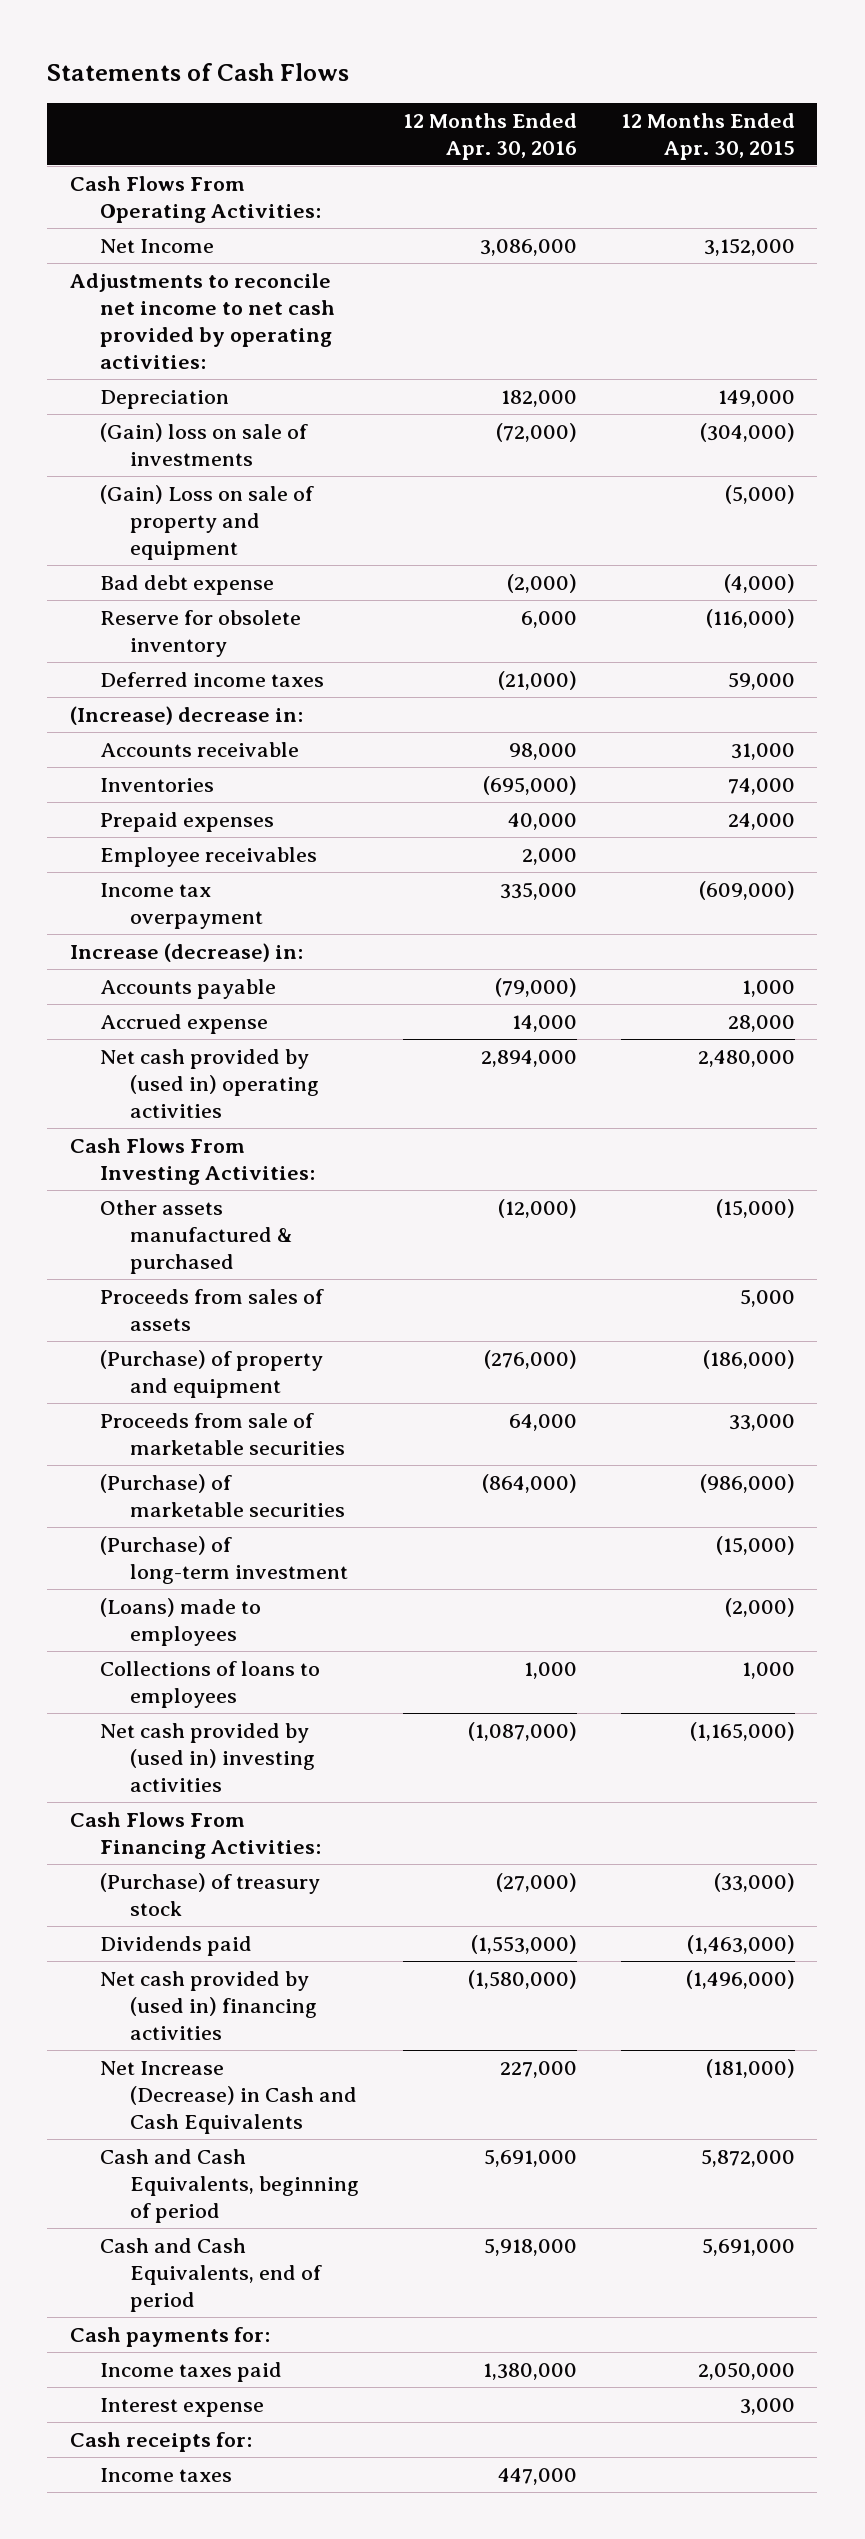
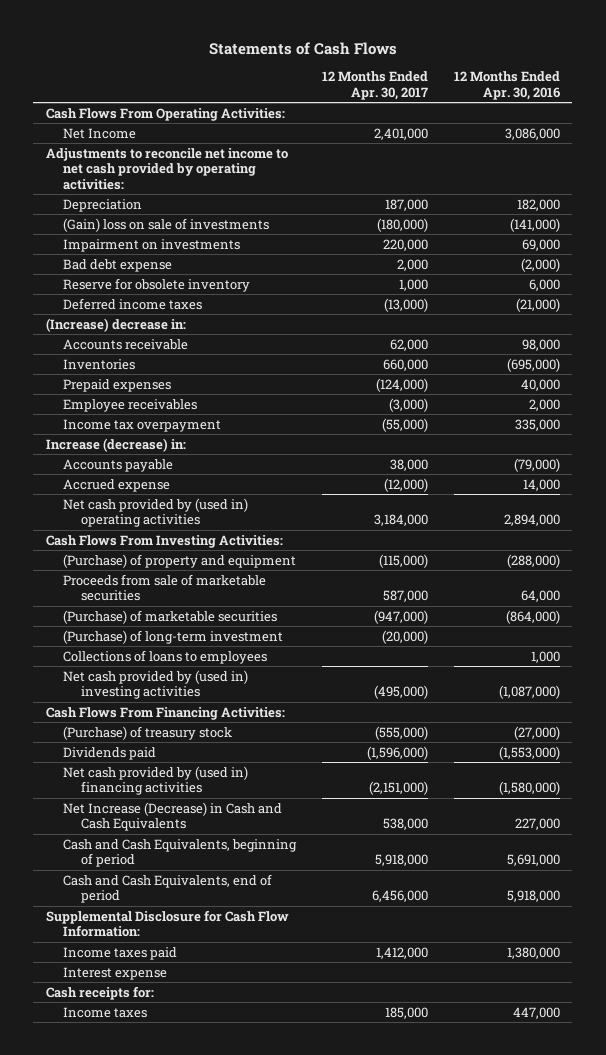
[621,112,796,160] 12 Months Ended Apr. 30, 2015 -> none
none -> [322,71,429,100] 12 Months Ended Apr. 30, 2017
[99,484,314,561] (Gain) Loss on sale of property and equipment -> none
[495,422,577,442] (72,000) -> [509,217,560,232] (141,000)
none -> [63,238,241,252] Impairment on investments
[99,1199,293,1275] Other assets manufactured & purchased -> none
[99,1288,324,1332] Proceeds from sales of assets -> none
[483,1349,577,1369] (276,000) -> [506,553,560,568] (288,000)
[99,1597,261,1647] (Loans) made to employees -> none
[69,2326,270,2347] Cash payments for: -> none
none -> [46,909,290,938] Supplemental Disclosure for Cash Flow Information:

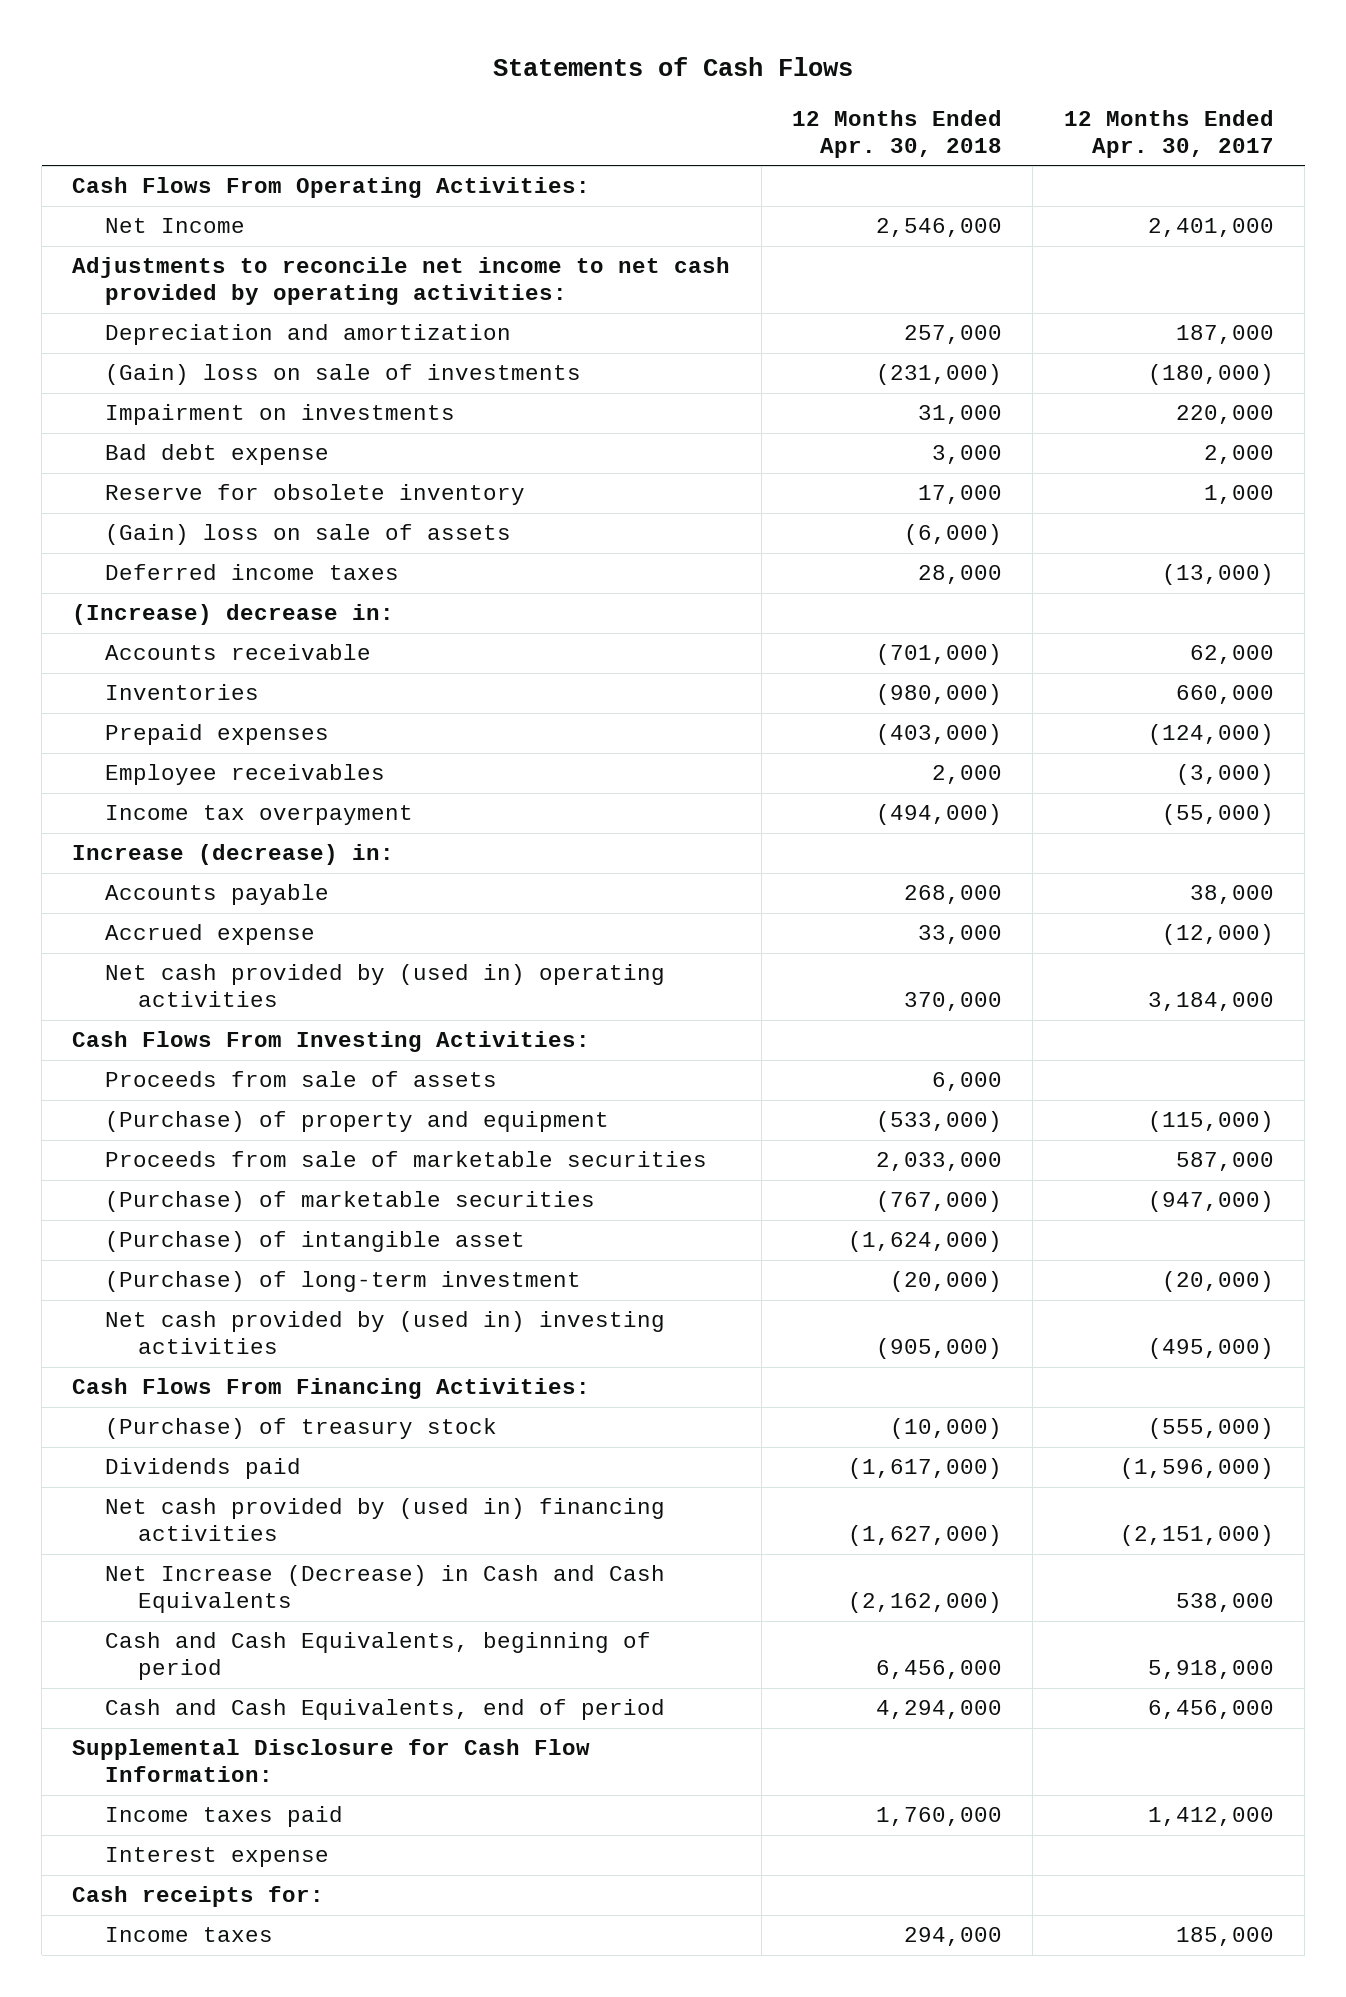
[453,71,560,100] 12 Months Ended Apr. 30, 2016 -> none
none -> [792,109,1003,158] 12 Months Ended Apr. 30, 2018
[63,198,143,212] Depreciation -> [105,324,512,346] Depreciation and amortization
none -> [105,524,512,546] (Gain) loss on sale of assets
none -> [105,1071,498,1088] Proceeds from sale of assets
none -> [105,1231,526,1253] (Purchase) of intangible asset
[63,649,268,664] Collections of loans to employees -> none

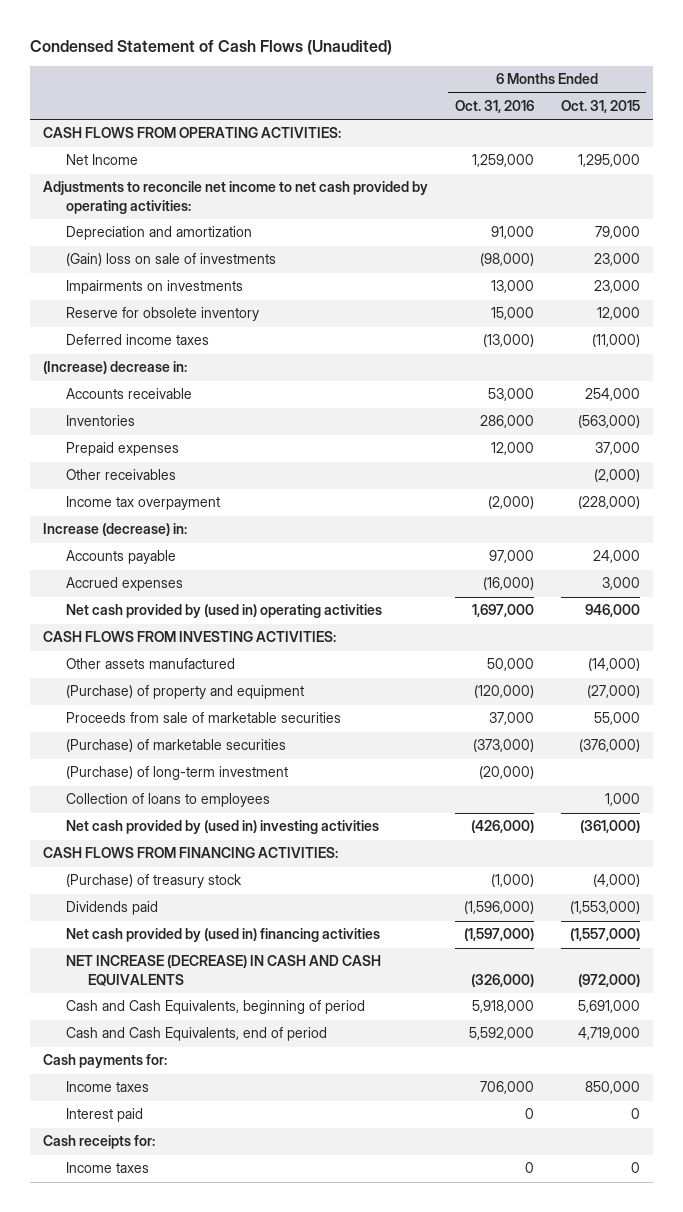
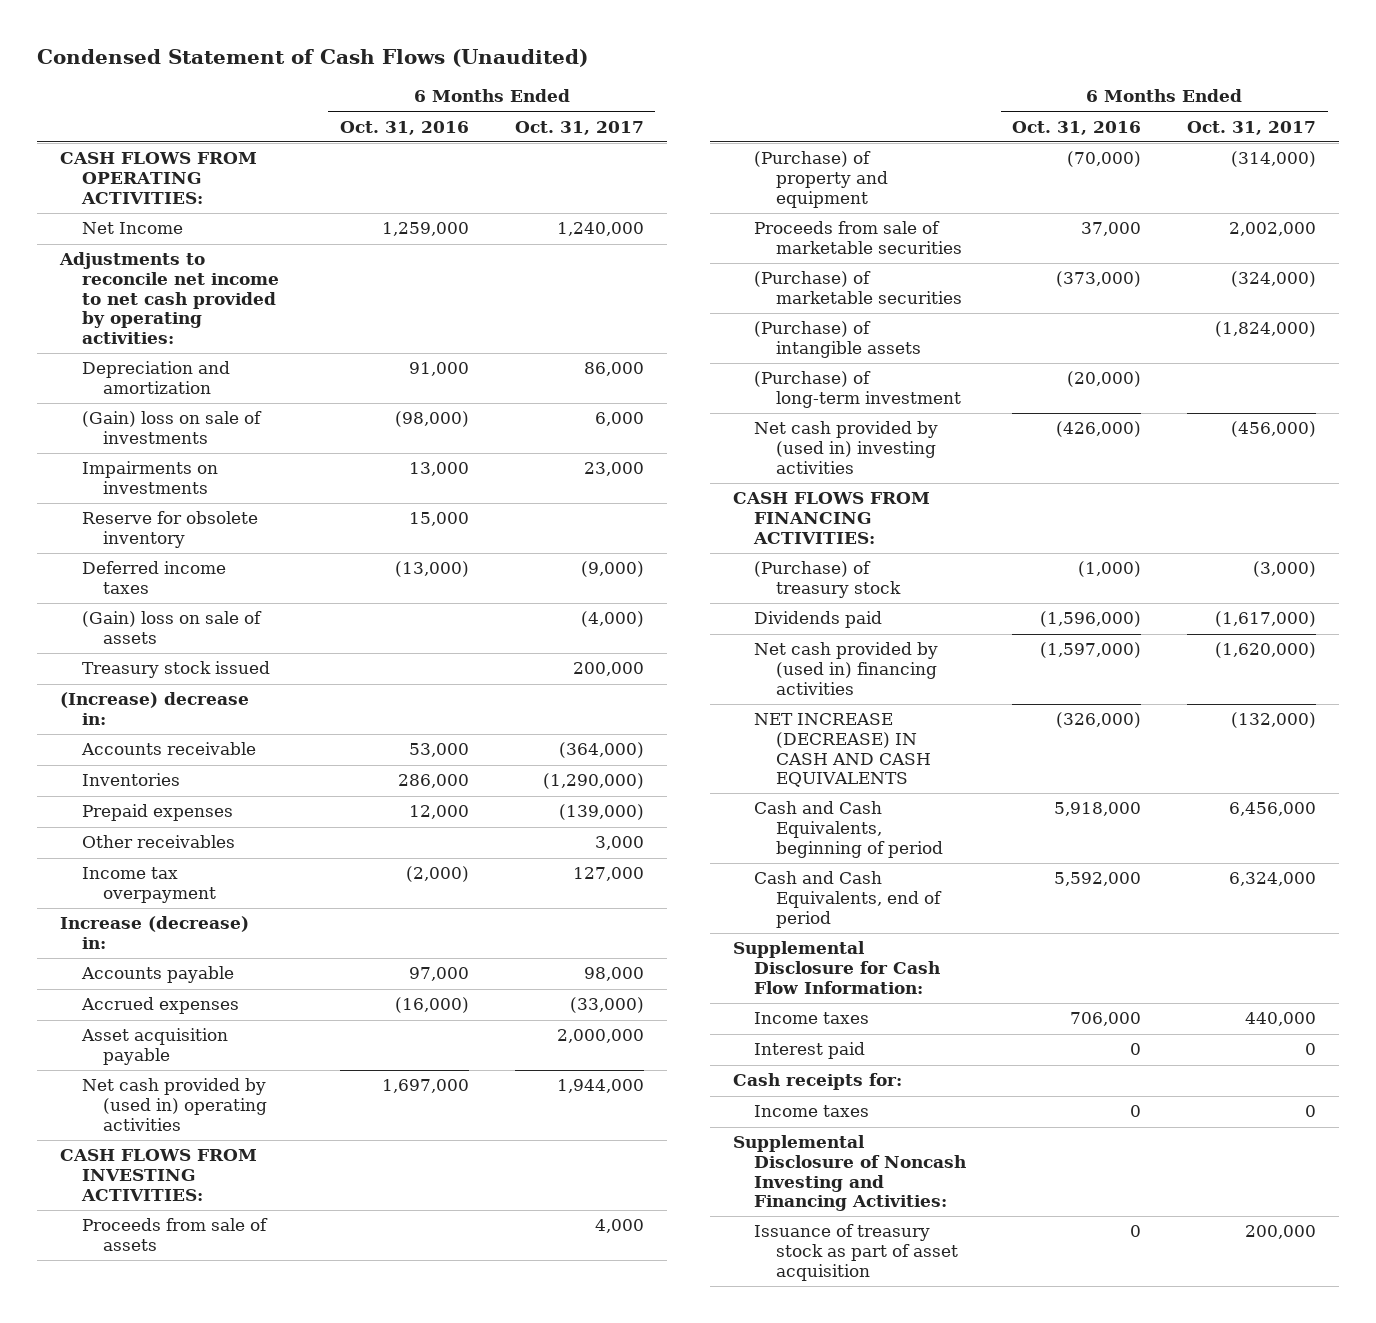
[560,100,640,114] Oct. 31, 2015 -> none
none -> [514,120,644,135] Oct. 31, 2017
none -> [81,611,262,645] (Gain) loss on sale of assets
none -> [81,661,270,679] Treasury stock issued
none -> [80,1028,228,1066] Asset acquisition payable
[65,658,235,670] Other assets manufactured -> none
none -> [81,1218,268,1252] Proceeds from sale of assets
[474,685,535,699] (120,000) -> [1067,151,1142,168] (70,000)
none -> [754,321,921,359] (Purchase) of intangible assets
[65,793,270,808] Collection of loans to employees -> none
[43,1054,168,1069] Cash payments for: -> none
none -> [732,941,941,994] Supplemental Disclosure for Cash Flow Information:
none -> [732,1135,967,1212] Supplemental Disclosure of Noncash Investing and Financing Activities:
none -> [754,1224,958,1281] Issuance of treasury stock as part of asset acquisition

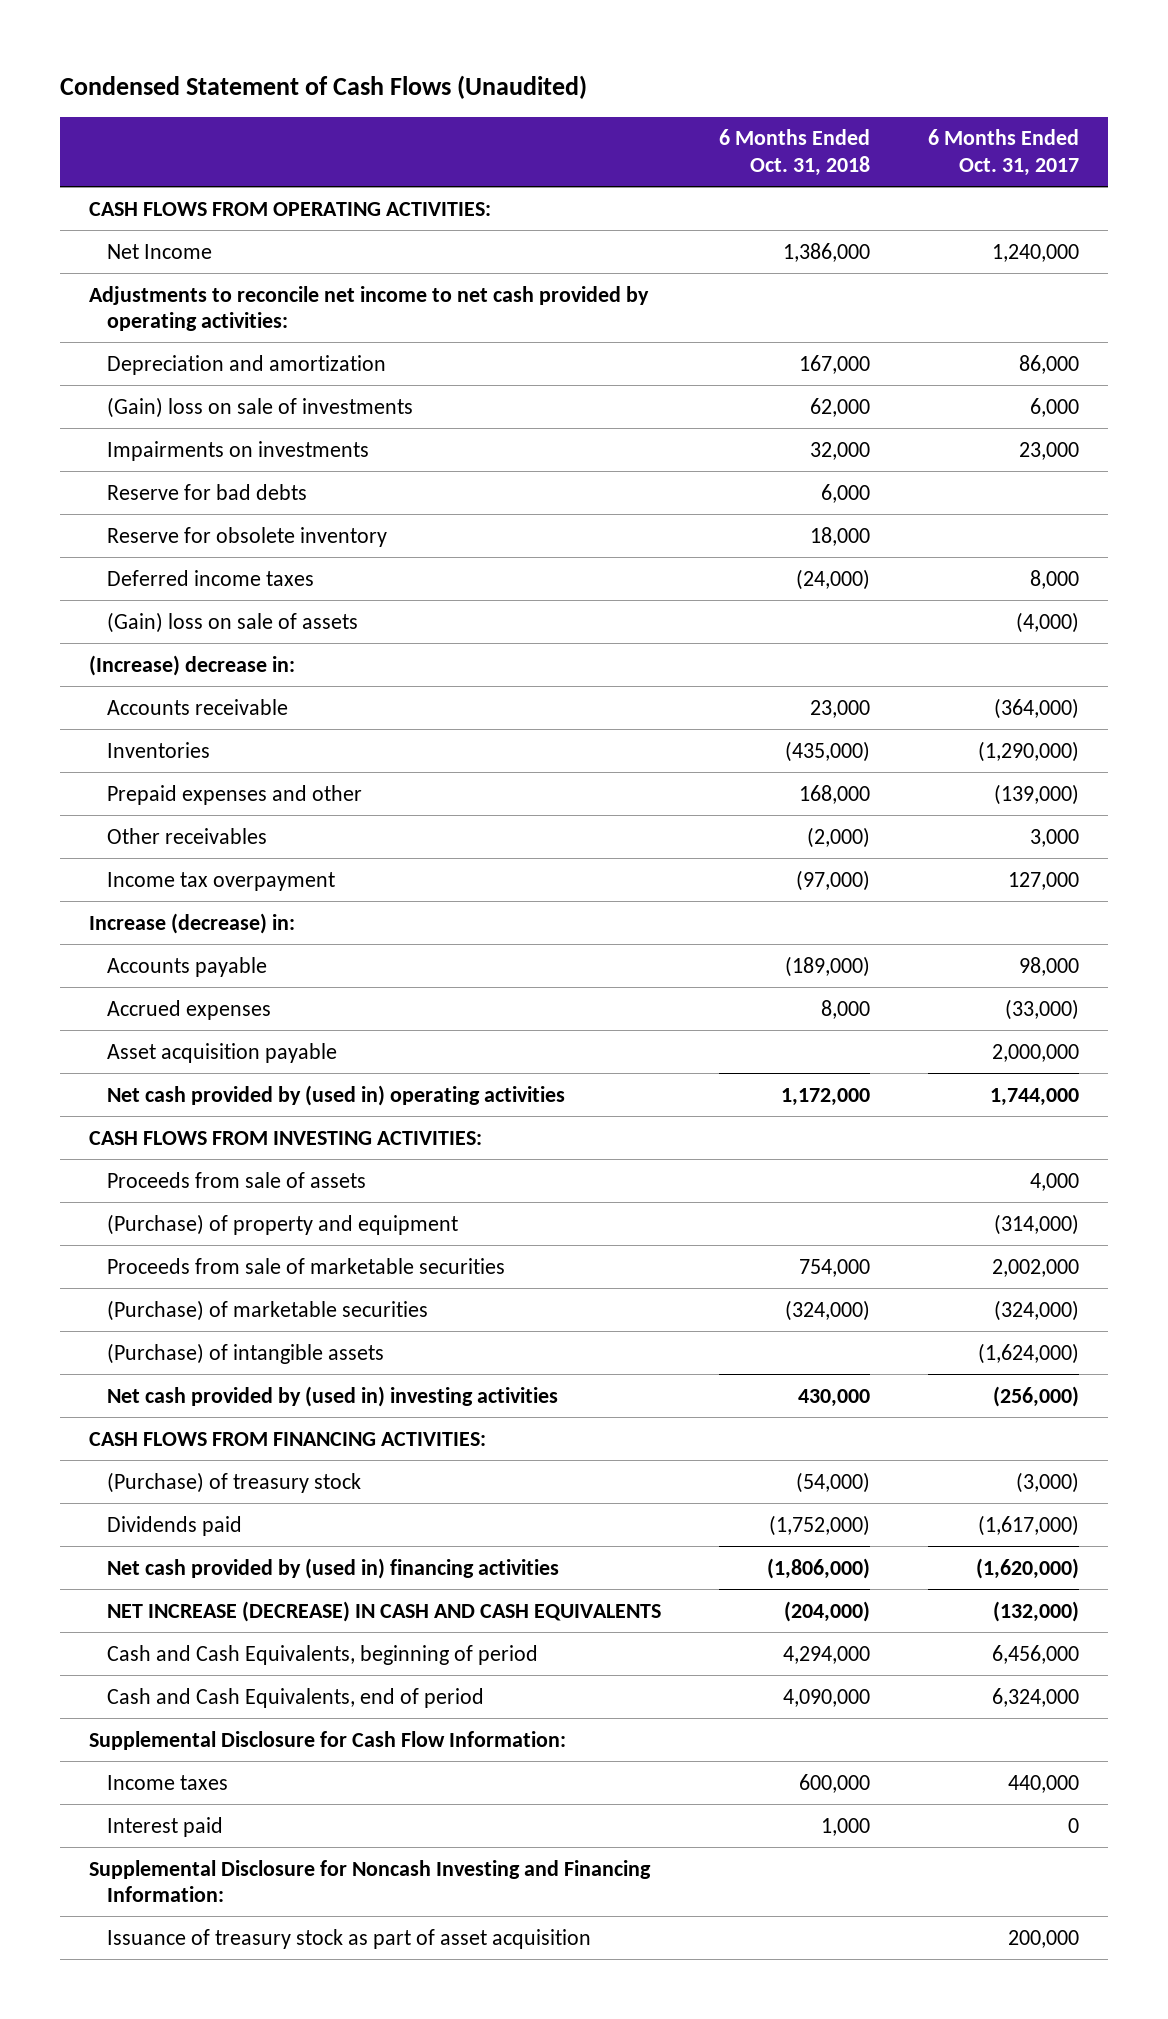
[339,120,469,135] Oct. 31, 2016 -> none
none -> [718,129,870,177] 6 Months Ended Oct. 31, 2018
none -> [106,483,307,500] Reserve for bad debts
[580,561,644,578] (9,000) -> [1029,569,1079,589] 8,000
[81,661,270,679] Treasury stock issued -> none
[81,804,233,822] Prepaid expenses -> [106,784,362,805] Prepaid expenses and other
[556,1079,644,1094] 1,944,000 -> [989,1087,1079,1106] 1,744,000
[754,371,961,409] (Purchase) of long-term investment -> none
[1215,321,1317,338] (1,824,000) -> [977,1342,1079,1364] (1,624,000)
[1231,421,1317,438] (456,000) -> [992,1385,1079,1407] (256,000)
[732,1073,902,1091] Cash receipts for: -> none
[754,1105,870,1118] Income taxes -> none
[732,1135,967,1212] Supplemental Disclosure of Noncash Investing and Financing Activities: -> [89,1859,652,1903] Supplemental Disclosure for Noncash Investing and Financing Information:

